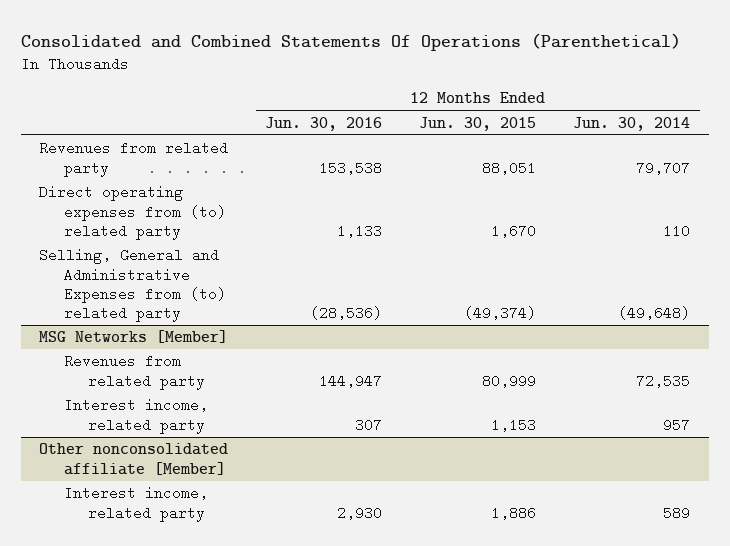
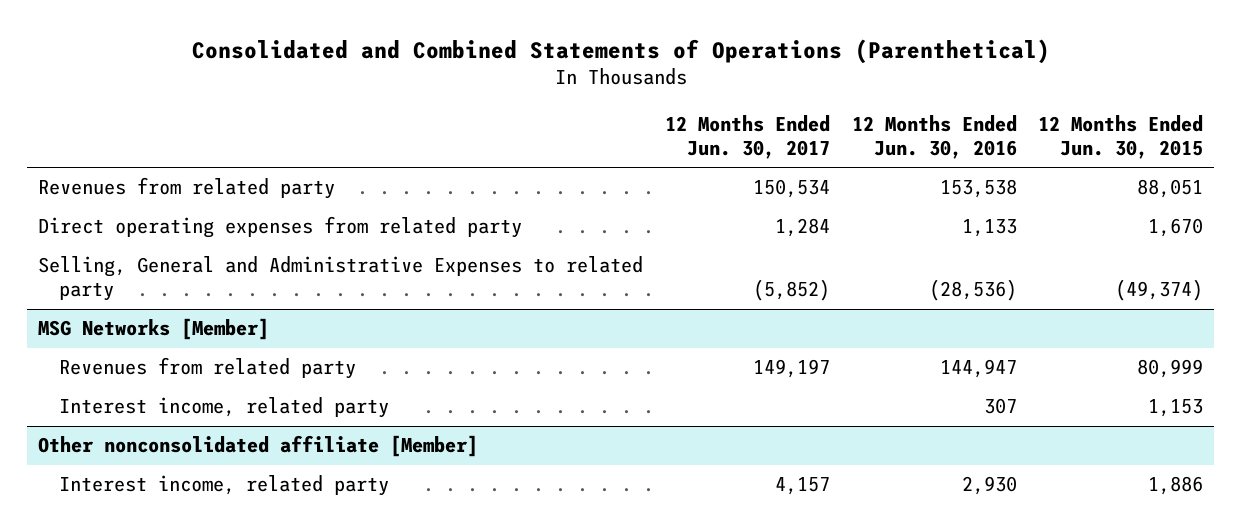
[20,32,681,51] Consolidated and Combined Statements Of Operations (Parenthetical) -> [191,38,1050,64] Consolidated and Combined Statements of Operations (Parenthetical)
[573,116,691,131] Jun. 30, 2014 -> none
none -> [664,114,830,159] 12 Months Ended Jun. 30, 2017
[39,185,226,241] Direct operating expenses from (to) related party -> [37,216,522,239] Direct operating expenses from related party
[39,248,226,323] Selling, General and Administrative Expenses from (to) related party -> [37,256,643,302] Selling, General and Administrative Expenses to related party

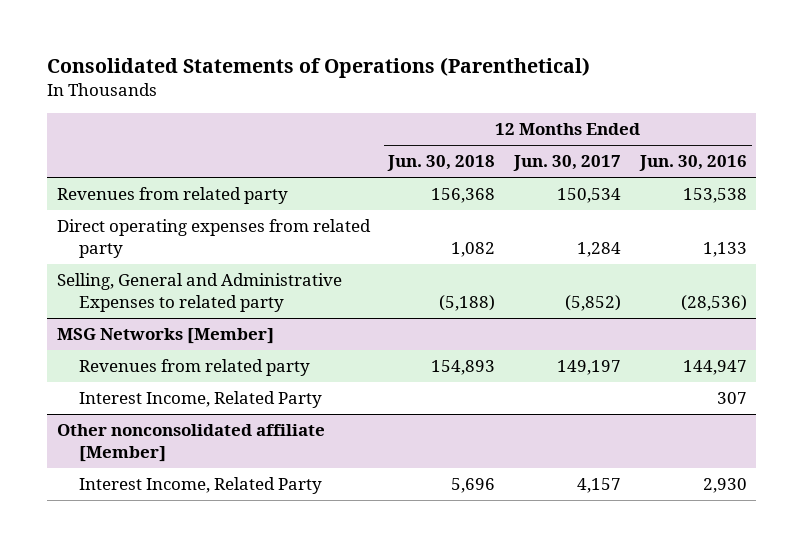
[191,38,1050,64] Consolidated and Combined Statements of Operations (Parenthetical) -> [47,57,591,79] Consolidated Statements of Operations (Parenthetical)
[1038,114,1204,159] 12 Months Ended Jun. 30, 2015 -> none
none -> [387,155,496,172] Jun. 30, 2018
[59,397,390,419] Interest income, related party -> [78,391,322,409] Interest Income, Related Party
[59,475,390,497] Interest income, related party -> [78,477,322,495] Interest Income, Related Party

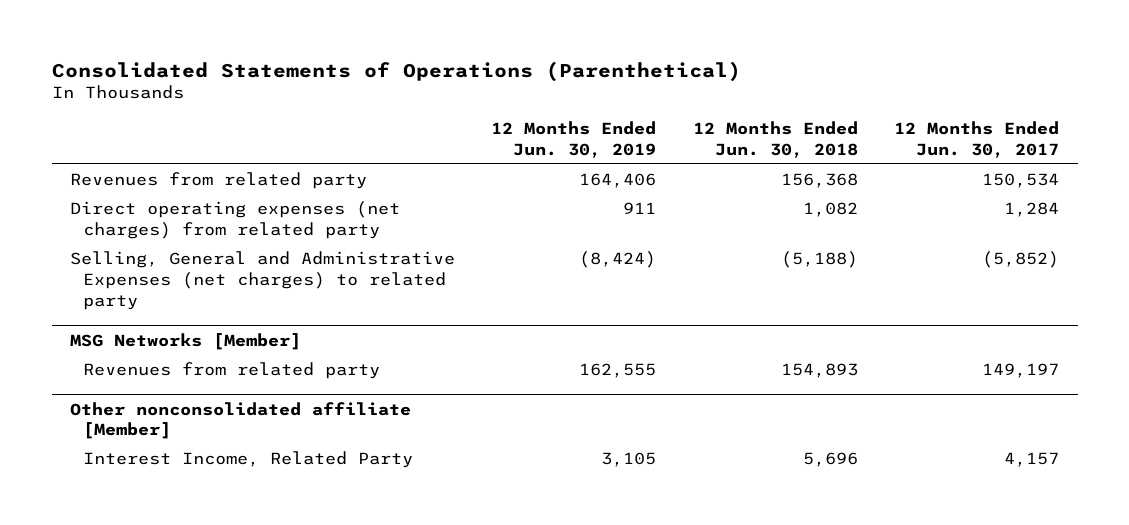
[638,155,747,172] Jun. 30, 2016 -> none
none -> [491,121,657,158] 12 Months Ended Jun. 30, 2019
[56,219,371,258] Direct operating expenses from related party -> [69,201,400,239] Direct operating expenses (net charges) from related party
[56,273,342,312] Selling, General and Administrative Expenses to related party -> [69,251,455,310] Selling, General and Administrative Expenses (net charges) to related party
[78,391,322,409] Interest Income, Related Party -> none

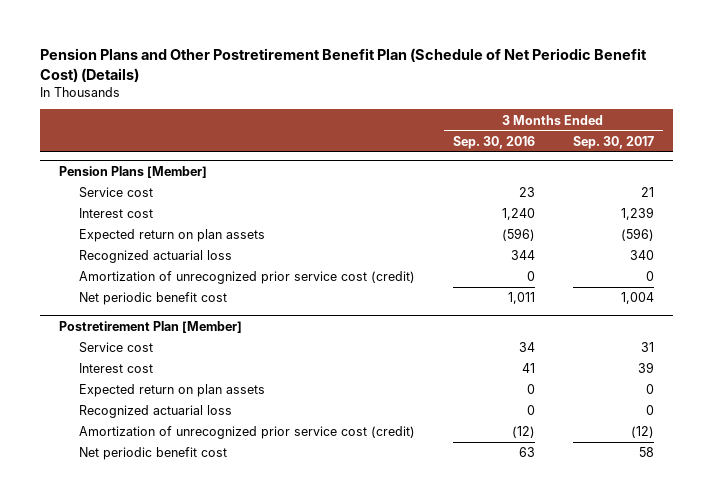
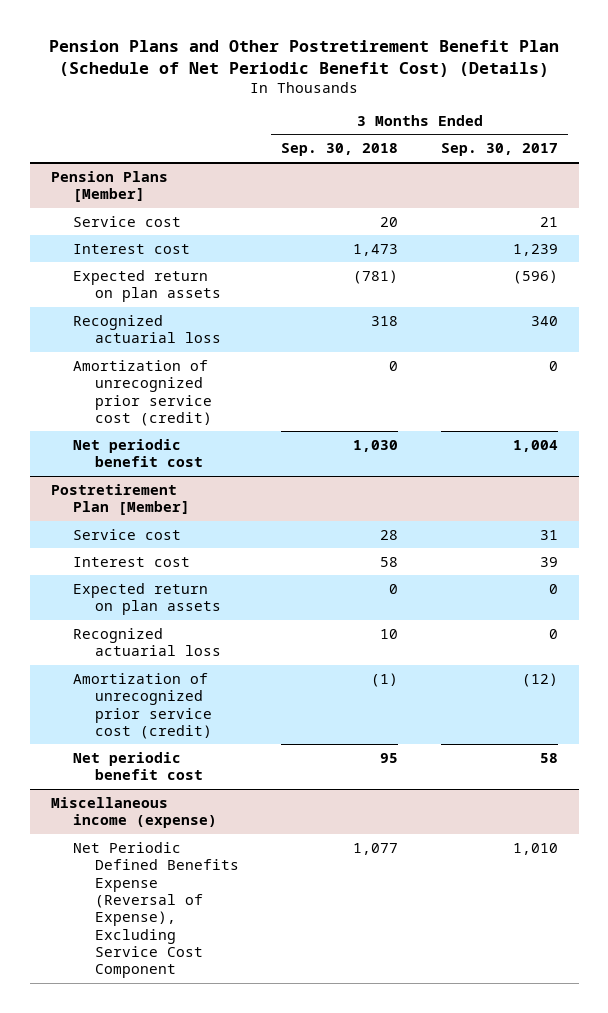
[452,135,535,149] Sep. 30, 2016 -> none
none -> [281,143,399,157] Sep. 30, 2018
none -> [50,796,218,829] Miscellaneous income (expense)
none -> [73,841,240,979] Net Periodic Defined Benefits Expense (Reversal of Expense), Excluding Service Cost Component

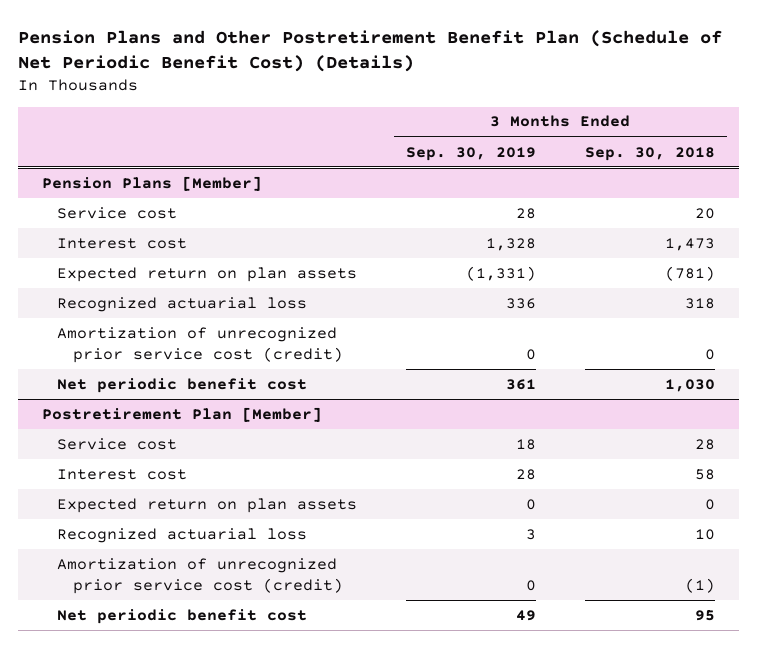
[440,143,558,157] Sep. 30, 2017 -> none
none -> [406,146,537,161] Sep. 30, 2019
[50,796,218,829] Miscellaneous income (expense) -> none
[73,841,240,979] Net Periodic Defined Benefits Expense (Reversal of Expense), Excluding Service Cost Component -> none

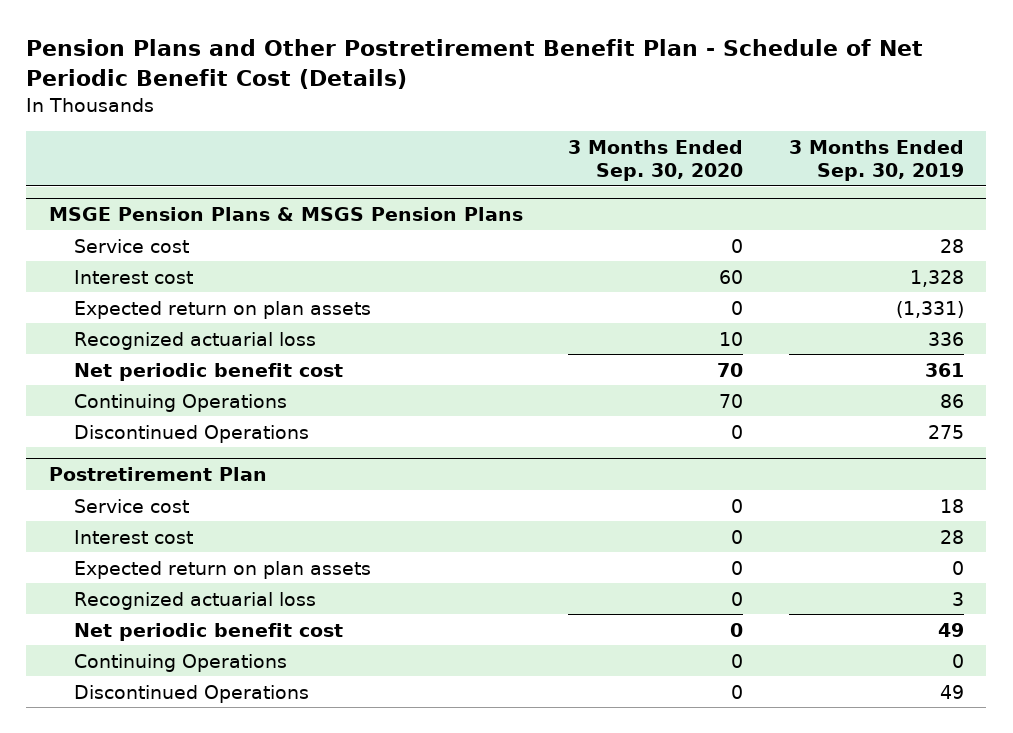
[17,29,722,73] Pension Plans and Other Postretirement Benefit Plan (Schedule of Net Periodic Benefit Cost) (Details) -> [26,39,924,90] Pension Plans and Other Postretirement Benefit Plan - Schedule of Net Periodic Benefit Cost (Details)
[584,146,715,161] Sep. 30, 2018 -> none
none -> [568,139,744,182] 3 Months Ended Sep. 30, 2020
[41,175,262,191] Pension Plans [Member] -> [49,207,524,222] MSGE Pension Plans & MSGS Pension Plans
[57,326,343,363] Amortization of unrecognized prior service cost (credit) -> none
none -> [73,393,287,412] Continuing Operations
none -> [73,424,309,443] Discontinued Operations
[41,406,322,422] Postretirement Plan [Member] -> [49,467,268,482] Postretirement Plan
[57,557,343,594] Amortization of unrecognized prior service cost (credit) -> none
none -> [73,653,287,672] Continuing Operations
none -> [73,684,309,703] Discontinued Operations

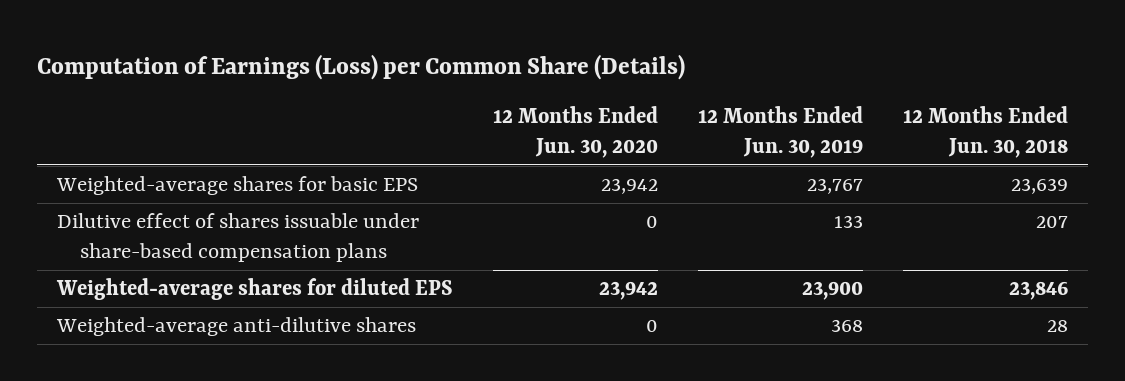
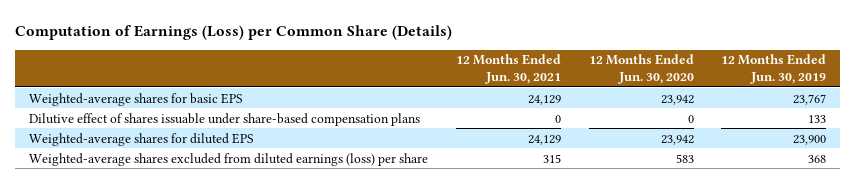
[902,106,1068,158] 12 Months Ended Jun. 30, 2018 -> none
none -> [455,54,561,84] 12 Months Ended Jun. 30, 2021
[56,317,417,337] Weighted-average anti-dilutive shares -> [28,152,428,166] Weighted-average shares excluded from diluted earnings (loss) per share
[646,320,659,333] 0 -> [675,153,694,163] 583

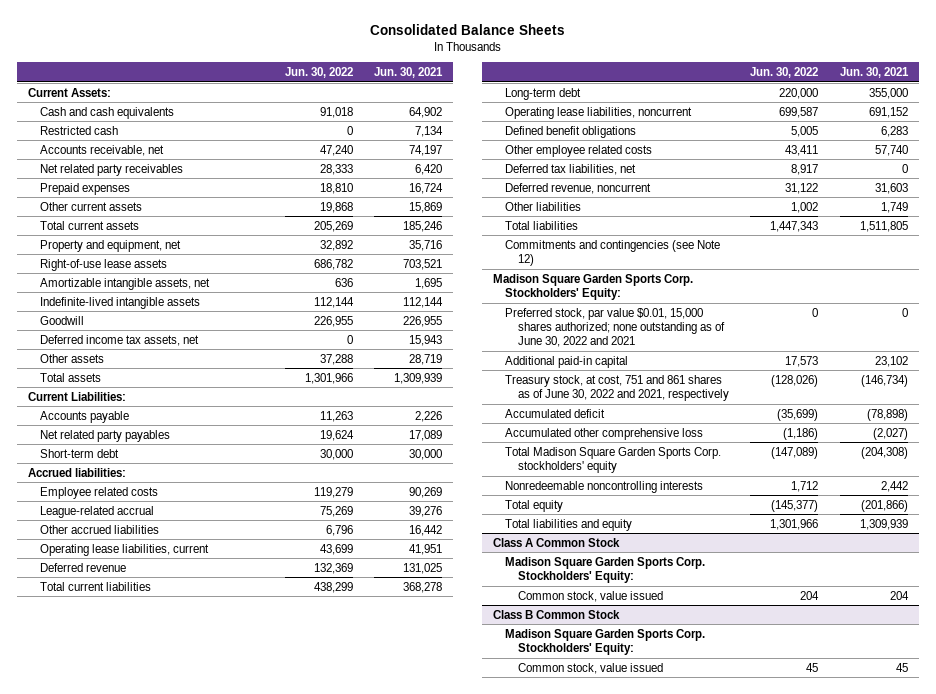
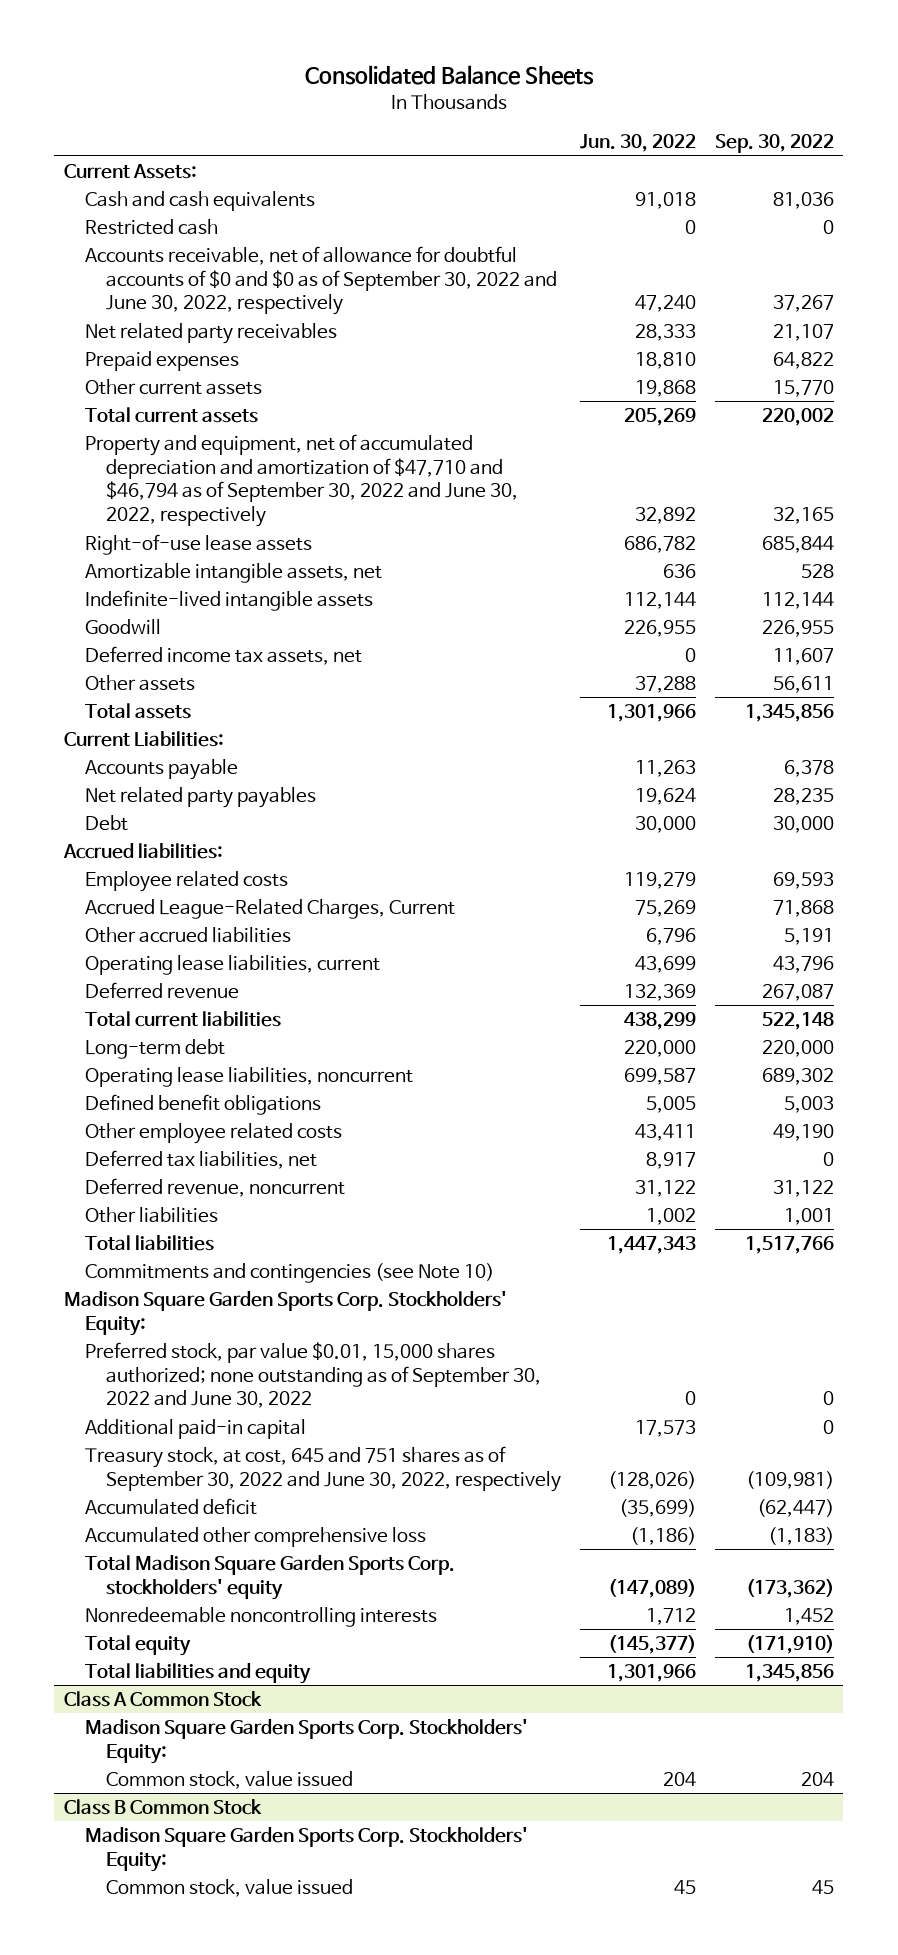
[374,66,444,78] Jun. 30, 2021 -> none
none -> [715,134,835,154] Sep. 30, 2022
[39,144,164,156] Accounts receivable, net -> [84,245,558,316] Accounts receivable, net of allowance for doubtful accounts of $0 and $0 as of September 30, 2022 and June 30, 2022, respectively
[39,239,181,252] Property and equipment, net -> [84,433,519,528] Property and equipment, net of accumulated depreciation and amortization of $47,710 and $46,794 as of September 30, 2022 and June 30, 2022, respectively
[39,448,119,458] Short-term debt -> [84,814,128,831] Debt
[39,505,154,518] League-related accrual -> [84,898,455,919] Accrued League-Related Charges, Current
[505,239,721,267] Commitments and contingencies (see Note 12) -> [84,1262,494,1283] Commitments and contingencies (see Note 10)
[505,307,725,348] Preferred stock, par value $0.01, 15,000 shares authorized; none outstanding as of June 30, 2022 and 2021 -> [84,1341,542,1409] Preferred stock, par value $0.01, 15,000 shares authorized; none outstanding as of September 30, 2022 and June 30, 2022
[505,374,729,402] Treasury stock, at cost, 751 and 861 shares as of June 30, 2022 and 2021, respectively -> [84,1445,562,1492] Treasury stock, at cost, 645 and 751 shares as of September 30, 2022 and June 30, 2022, respectively

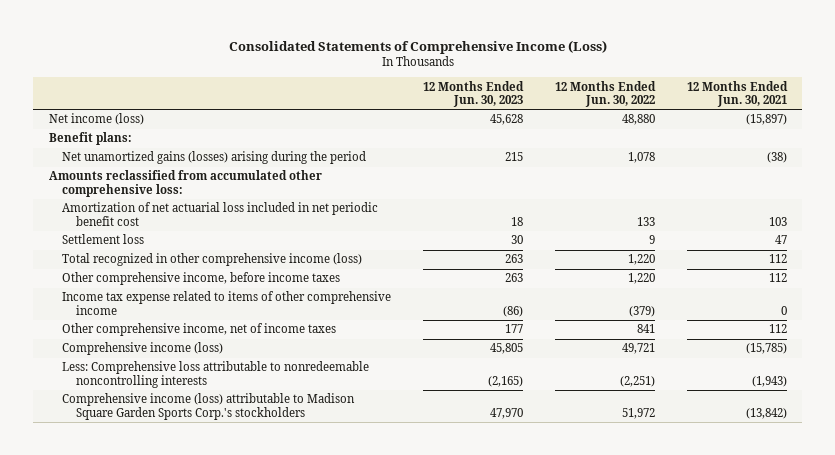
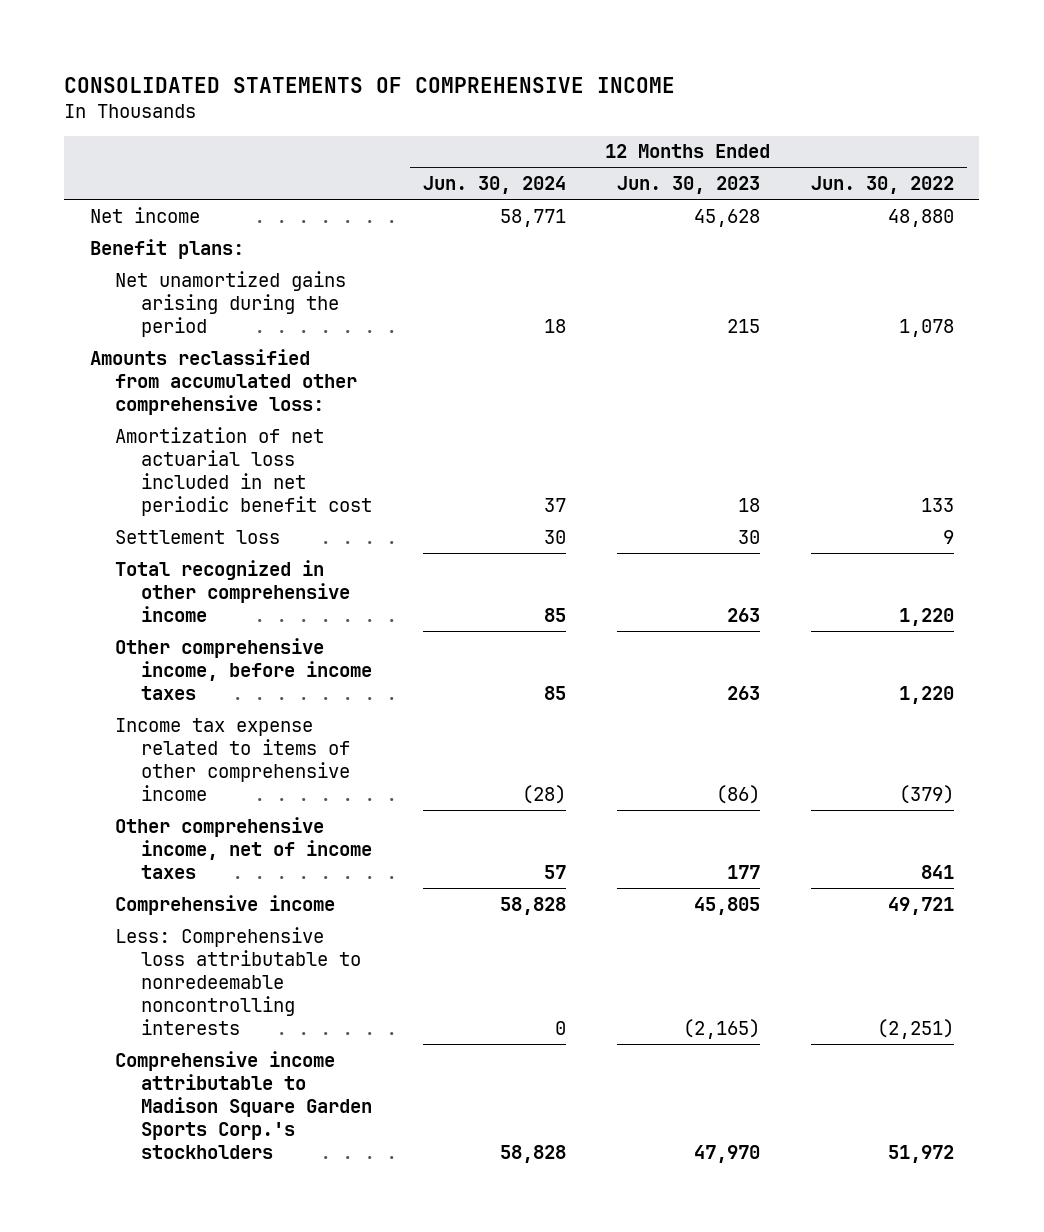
[228,39,607,54] Consolidated Statements of Comprehensive Income (Loss) -> [64,76,676,93] CONSOLIDATED STATEMENTS OF COMPREHENSIVE INCOME
[686,80,788,108] 12 Months Ended Jun. 30, 2021 -> none
none -> [422,176,566,195] Jun. 30, 2024
[48,113,144,126] Net income (loss) -> [89,206,200,223] Net income
[62,151,367,165] Net unamortized gains (losses) arising during the period -> [115,270,347,337] Net unamortized gains arising during the period
[62,253,363,267] Total recognized in other comprehensive income (loss) -> [115,559,350,622] Total recognized in other comprehensive income
[62,342,224,356] Comprehensive income (loss) -> [115,894,336,915] Comprehensive income
[62,393,356,420] Comprehensive income (loss) attributable to Madison Square Garden Sports Corp.'s stockholders -> [115,1050,372,1159] Comprehensive income attributable to Madison Square Garden Sports Corp.'s stockholders

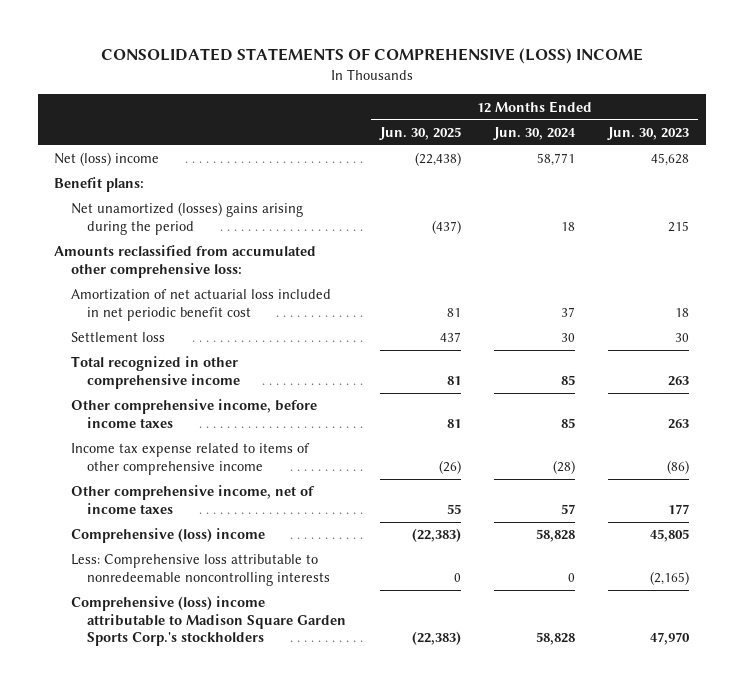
[64,76,676,93] CONSOLIDATED STATEMENTS OF COMPREHENSIVE INCOME -> [100,48,643,65] CONSOLIDATED STATEMENTS OF COMPREHENSIVE (LOSS) INCOME
[810,176,954,195] Jun. 30, 2022 -> none
none -> [378,126,461,140] Jun. 30, 2025
[89,206,200,223] Net income -> [54,152,160,167] Net (loss) income
[115,270,347,337] Net unamortized gains arising during the period -> [70,202,303,235] Net unamortized (losses) gains arising during the period
[115,894,336,915] Comprehensive income -> [70,528,265,544] Comprehensive (loss) income
[115,1050,372,1159] Comprehensive income attributable to Madison Square Garden Sports Corp.'s stockholders -> [70,596,347,646] Comprehensive (loss) income attributable to Madison Square Garden Sports Corp.'s stockholders

